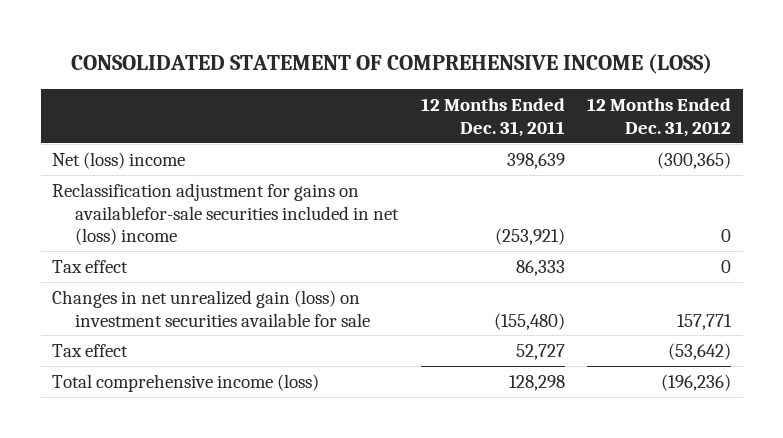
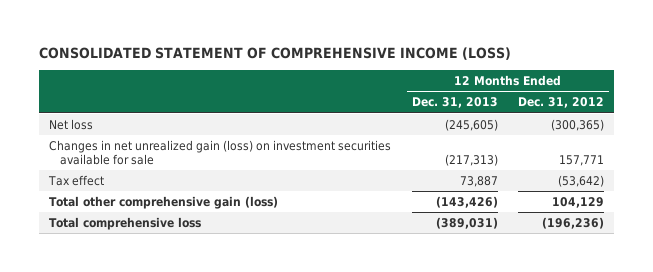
[420,98,565,137] 12 Months Ended Dec. 31, 2011 -> none
none -> [411,97,498,109] Dec. 31, 2013
[51,182,400,246] Reclassification adjustment for gains on availablefor-sale securities included in net (loss) income -> none
[51,259,128,273] Tax effect -> none
[51,151,185,169] Net (loss) income -> [49,119,94,131] Net loss
none -> [49,196,279,210] Total other comprehensive gain (loss)
[51,373,319,392] Total comprehensive income (loss) -> [49,217,202,231] Total comprehensive loss

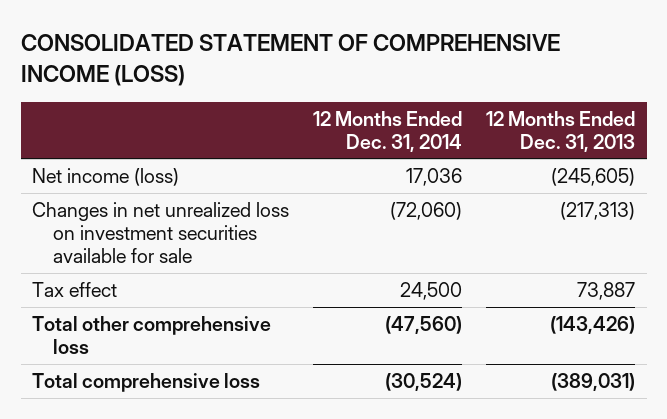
[517,97,604,109] Dec. 31, 2012 -> none
none -> [313,110,463,152] 12 Months Ended Dec. 31, 2014
[49,119,94,131] Net loss -> [32,168,180,187] Net income (loss)
[49,140,392,166] Changes in net unrealized gain (loss) on investment securities available for sale -> [32,202,290,263] Changes in net unrealized loss on investment securities available for sale
[49,196,279,210] Total other comprehensive gain (loss) -> [32,316,272,355] Total other comprehensive loss

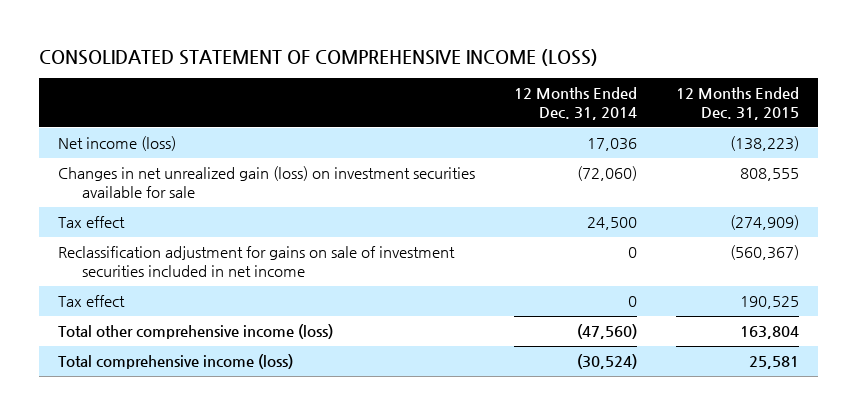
[485,110,635,152] 12 Months Ended Dec. 31, 2013 -> none
none -> [675,86,799,121] 12 Months Ended Dec. 31, 2015
[32,202,290,263] Changes in net unrealized loss on investment securities available for sale -> [58,166,476,199] Changes in net unrealized gain (loss) on investment securities available for sale
none -> [58,246,456,278] Reclassification adjustment for gains on sale of investment securities included in net income
none -> [58,295,126,308] Tax effect
[32,316,272,355] Total other comprehensive loss -> [58,324,334,340] Total other comprehensive income (loss)
[32,373,261,393] Total comprehensive loss -> [58,354,294,370] Total comprehensive income (loss)

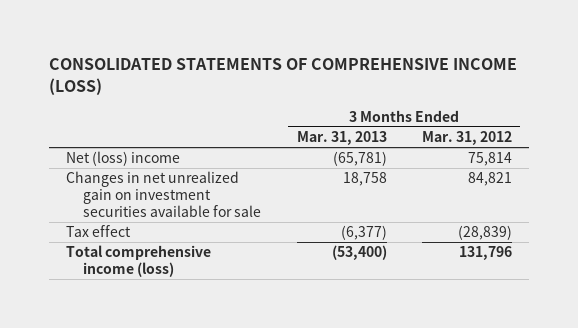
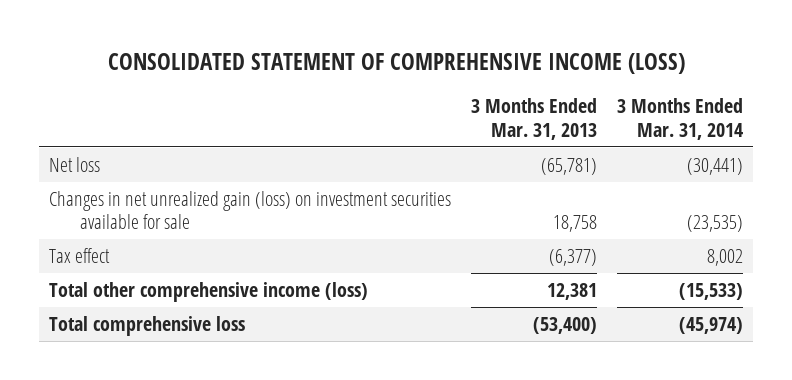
[48,58,517,96] CONSOLIDATED STATEMENTS OF COMPREHENSIVE INCOME (LOSS) -> [108,52,686,74] CONSOLIDATED STATEMENT OF COMPREHENSIVE INCOME (LOSS)
[421,131,512,146] Mar. 31, 2012 -> none
none -> [617,98,744,140] 3 Months Ended Mar. 31, 2014
[66,151,181,167] Net (loss) income -> [48,157,100,173] Net loss
[66,171,262,217] Changes in net unrealized gain on investment securities available for sale -> [48,191,451,230] Changes in net unrealized gain (loss) on investment securities available for sale
none -> [48,282,368,303] Total other comprehensive income (loss)
[66,245,212,277] Total comprehensive income (loss) -> [48,316,245,337] Total comprehensive loss

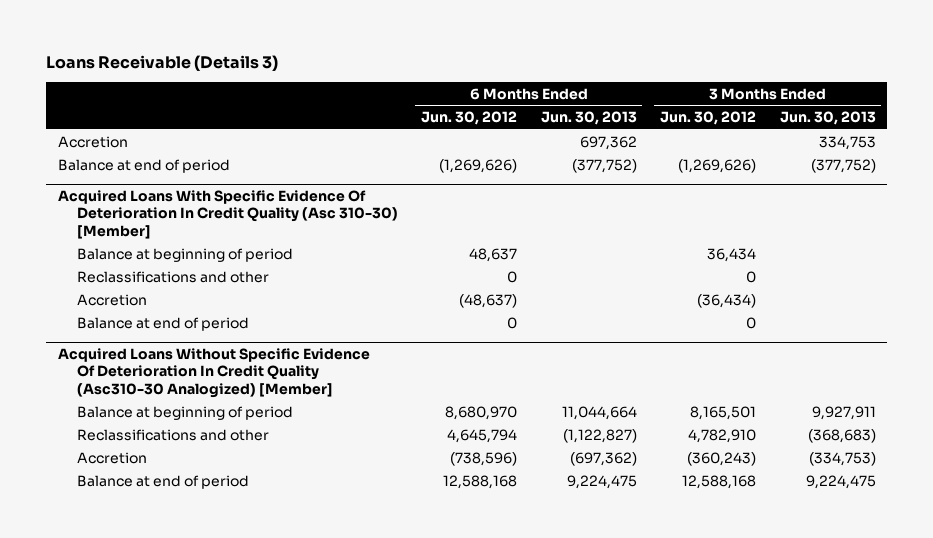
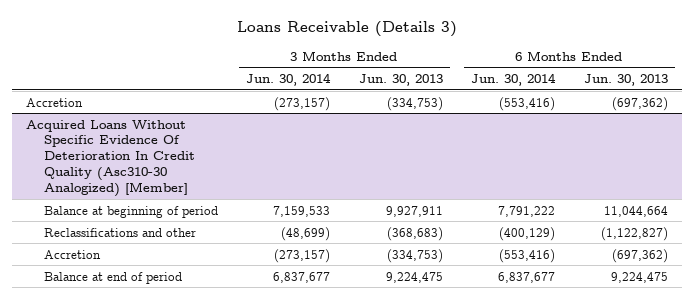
[421,111,518,126] Jun. 30, 2012 -> none
[660,111,757,126] Jun. 30, 2012 -> none
none -> [246,72,332,86] Jun. 30, 2014
none -> [471,72,557,86] Jun. 30, 2014
[57,158,230,173] Balance at end of period -> none
[57,190,398,239] Acquired Loans With Specific Evidence Of Deterioration In Credit Quality (Asc 310-30) [Member] -> none
[76,247,293,262] Balance at beginning of period -> none
[76,270,269,283] Reclassifications and other -> none
[76,293,147,306] Accretion -> none
[76,316,249,331] Balance at end of period -> none
[579,135,637,150] 697,362 -> [611,96,668,111] (697,362)
[818,135,876,150] 334,753 -> [386,96,443,111] (334,753)

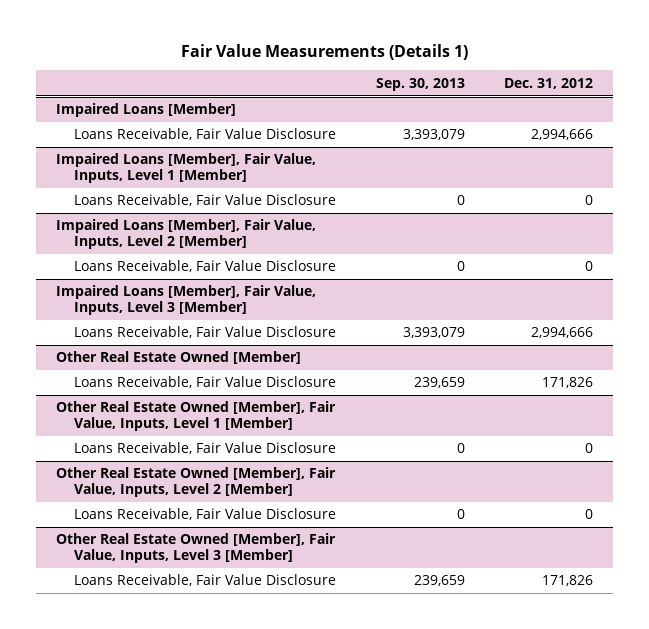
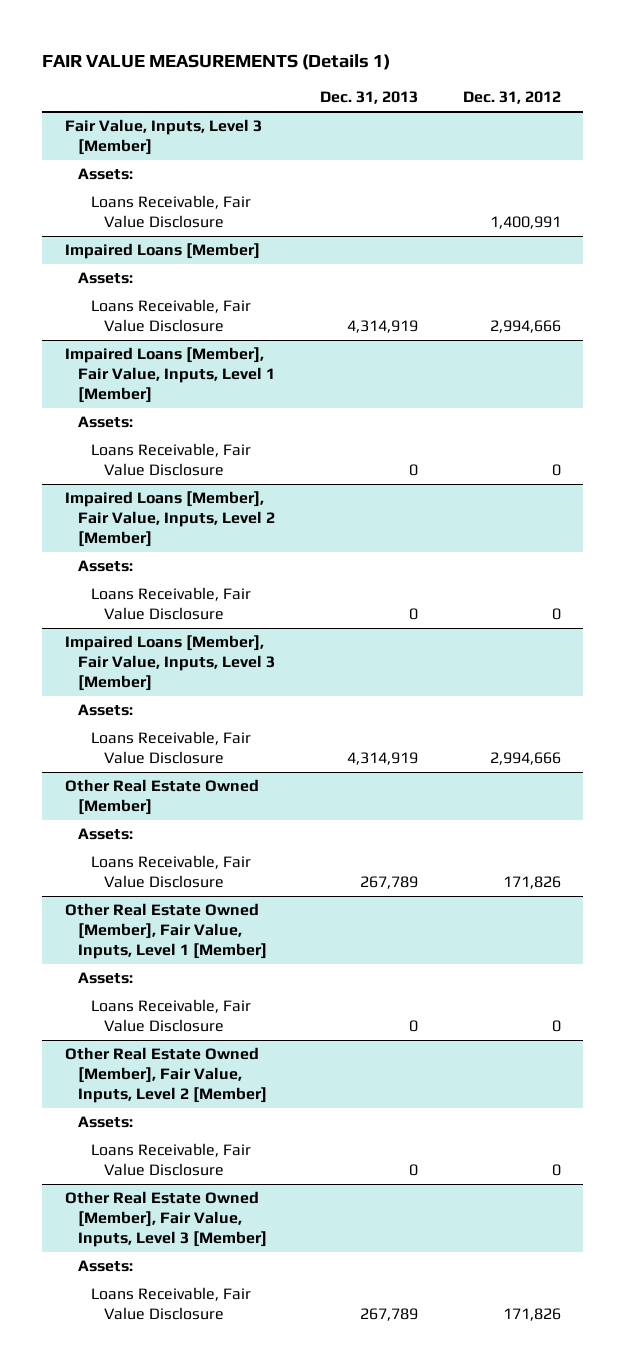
[180,43,468,60] Fair Value Measurements (Details 1) -> [42,54,391,71] FAIR VALUE MEASUREMENTS (Details 1)
[375,77,465,91] Sep. 30, 2013 -> none
none -> [319,91,418,105] Dec. 31, 2013
none -> [64,119,262,155] Fair Value, Inputs, Level 3 [Member]
none -> [78,168,134,181] Assets:
none -> [91,195,252,228] Loans Receivable, Fair Value Disclosure
none -> [78,272,134,285] Assets:
none -> [78,416,134,429] Assets:
none -> [78,560,134,573] Assets:
none -> [78,704,134,717] Assets:
none -> [78,828,134,841] Assets:
none -> [78,972,134,985] Assets:
none -> [78,1116,134,1129] Assets:
none -> [78,1260,134,1273] Assets:

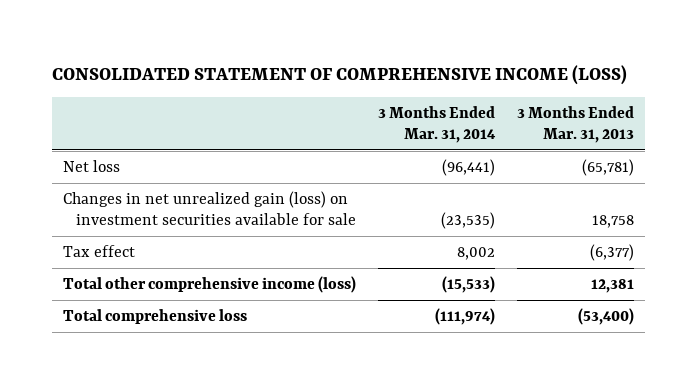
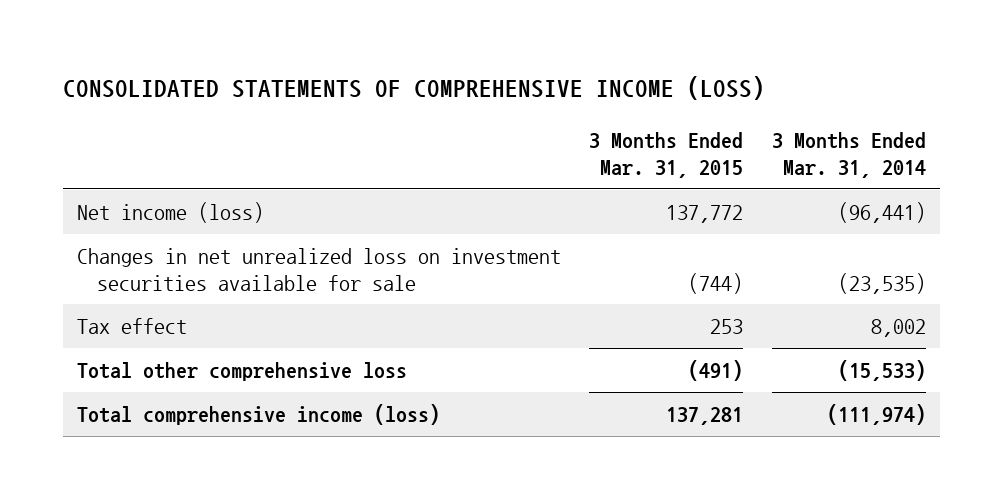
[52,64,628,85] CONSOLIDATED STATEMENT OF COMPREHENSIVE INCOME (LOSS) -> [62,76,765,101] CONSOLIDATED STATEMENTS OF COMPREHENSIVE INCOME (LOSS)
[516,106,634,144] 3 Months Ended Mar. 31, 2013 -> none
none -> [589,131,744,178] 3 Months Ended Mar. 31, 2015
[63,159,121,172] Net loss -> [76,201,264,223] Net income (loss)
[63,190,356,225] Changes in net unrealized gain (loss) on investment securities available for sale -> [76,247,561,291] Changes in net unrealized loss on investment securities available for sale
[63,275,357,293] Total other comprehensive income (loss) -> [76,361,407,381] Total other comprehensive loss
[63,308,248,324] Total comprehensive loss -> [76,403,440,425] Total comprehensive income (loss)

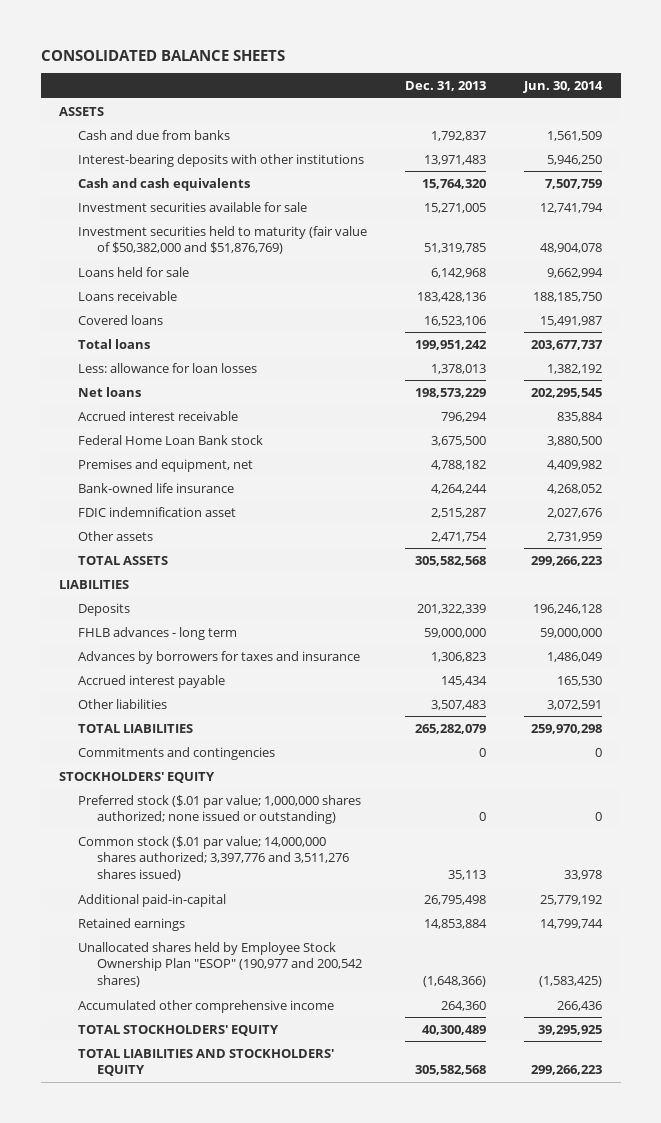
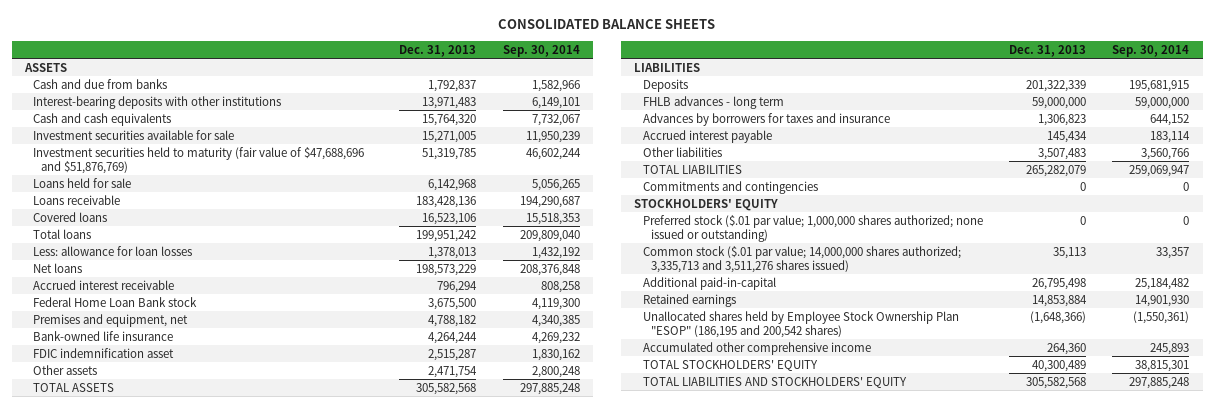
[522,81,603,94] Jun. 30, 2014 -> none
none -> [502,44,580,57] Sep. 30, 2014
[78,225,368,255] Investment securities held to maturity (fair value of $50,382,000 and $51,876,769) -> [33,146,365,174] Investment securities held to maturity (fair value of $47,688,696 and $51,876,769)
[78,835,350,882] Common stock ($.01 par value; 14,000,000 shares authorized; 3,397,776 and 3,511,276 shares issued) -> [642,245,961,273] Common stock ($.01 par value; 14,000,000 shares authorized; 3,335,713 and 3,511,276 shares issued)
[78,941,363,988] Unallocated shares held by Employee Stock Ownership Plan "ESOP" (190,977 and 200,542 shares) -> [642,310,959,338] Unallocated shares held by Employee Stock Ownership Plan "ESOP" (186,195 and 200,542 shares)

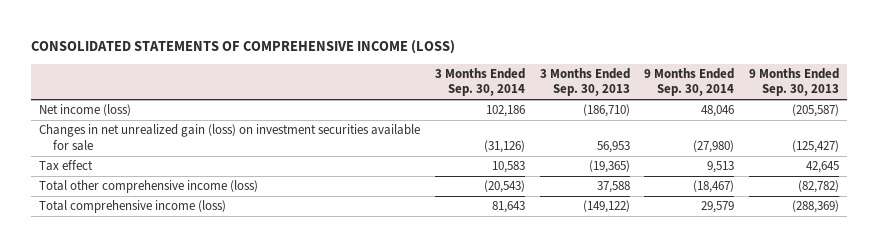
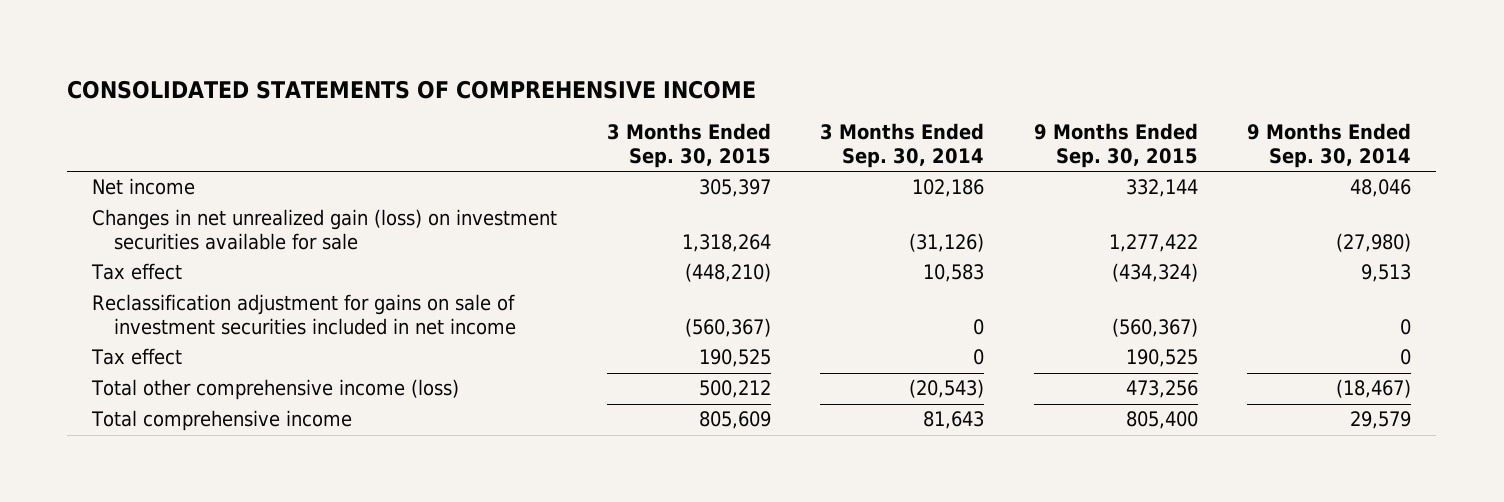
[31,39,456,54] CONSOLIDATED STATEMENTS OF COMPREHENSIVE INCOME (LOSS) -> [67,79,757,99] CONSOLIDATED STATEMENTS OF COMPREHENSIVE INCOME
[539,68,630,97] 3 Months Ended Sep. 30, 2013 -> none
[749,68,840,97] 9 Months Ended Sep. 30, 2013 -> none
none -> [606,123,771,169] 3 Months Ended Sep. 30, 2015
none -> [1033,123,1198,169] 9 Months Ended Sep. 30, 2015
[38,104,131,117] Net income (loss) -> [92,178,196,196] Net income
none -> [92,294,516,336] Reclassification adjustment for gains on sale of investment securities included in net income
none -> [91,348,183,366] Tax effect
[38,200,226,214] Total comprehensive income (loss) -> [91,410,353,432] Total comprehensive income

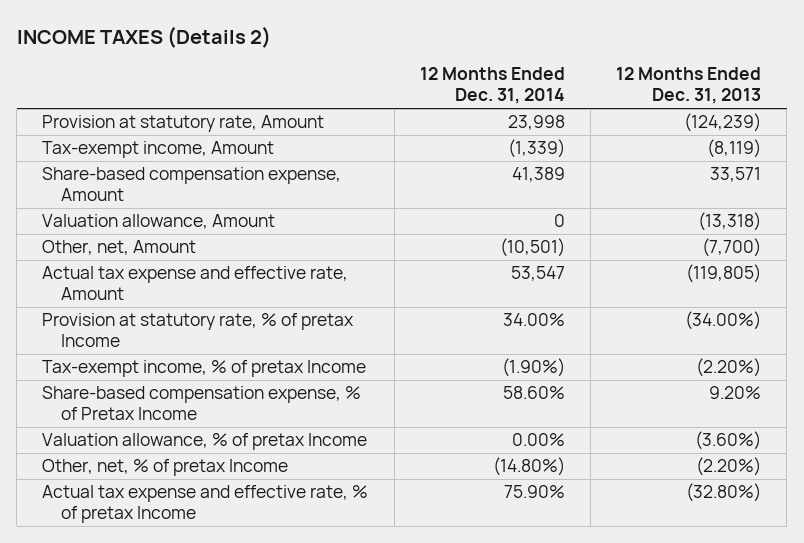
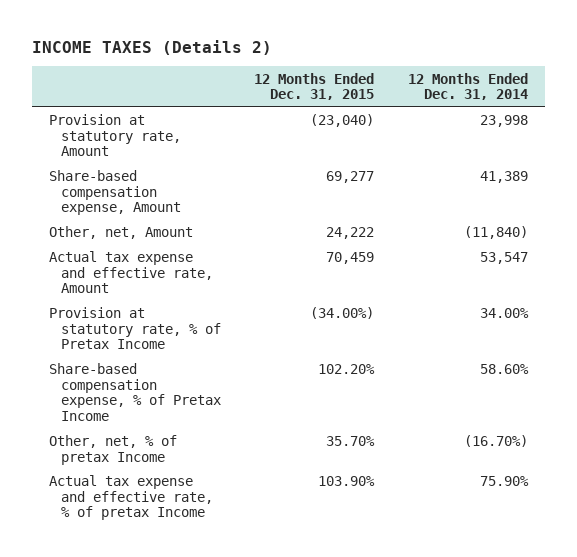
[616,67,762,105] 12 Months Ended Dec. 31, 2013 -> none
none -> [254,72,375,101] 12 Months Ended Dec. 31, 2015
[42,141,275,159] Tax-exempt income, Amount -> none
[42,214,276,230] Valuation allowance, Amount -> none
[499,238,565,258] (10,501) -> [463,226,528,240] (11,840)
[42,360,367,378] Tax-exempt income, % of pretax Income -> none
[42,313,355,348] Provision at statutory rate, % of pretax Income -> [48,307,221,350] Provision at statutory rate, % of Pretax Income
[42,433,368,451] Valuation allowance, % of pretax Income -> none
[492,457,565,477] (14.80%) -> [463,435,528,448] (16.70%)

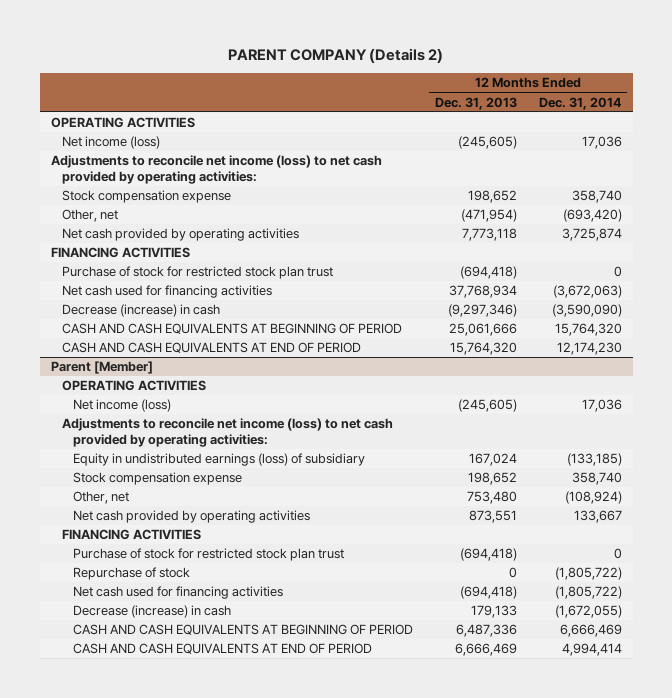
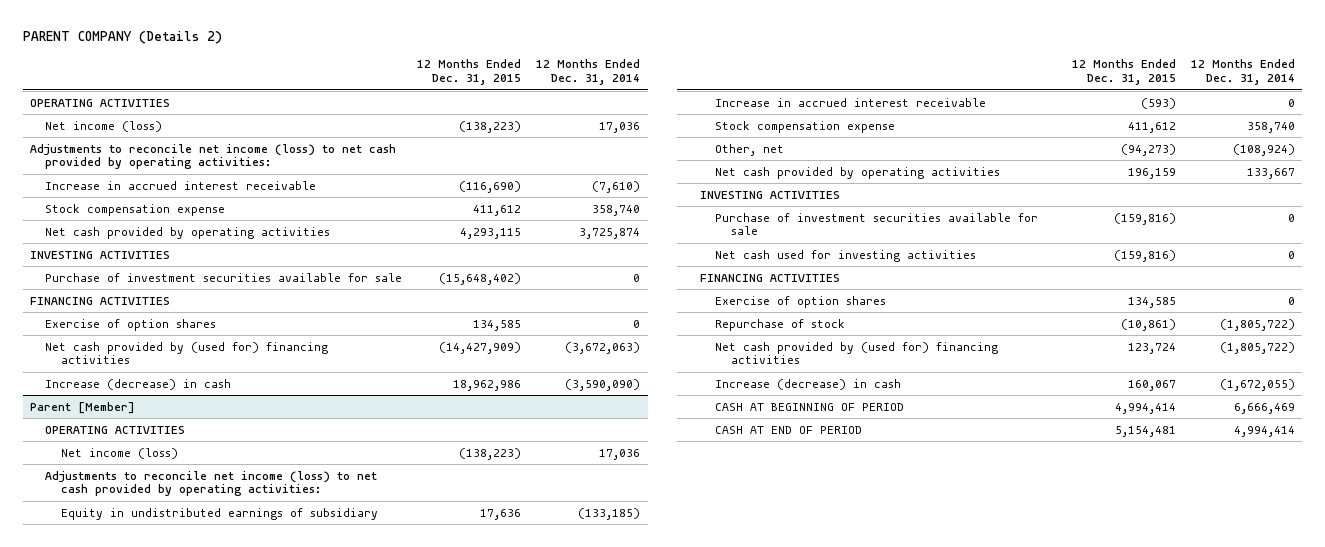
[434,96,517,110] Dec. 31, 2013 -> none
none -> [417,59,522,86] 12 Months Ended Dec. 31, 2015
none -> [45,180,317,190] Increase in accrued interest receivable
[61,209,118,223] Other, net -> none
none -> [30,250,171,259] INVESTING ACTIVITIES
none -> [45,272,403,282] Purchase of investment securities available for sale
[61,266,333,280] Purchase of stock for restricted stock plan trust -> none
[61,323,402,335] CASH AND CASH EQUIVALENTS AT BEGINNING OF PERIOD -> none
[61,342,361,354] CASH AND CASH EQUIVALENTS AT END OF PERIOD -> none
none -> [45,318,217,331] Exercise of option shares
[61,285,272,299] Net cash used for financing activities -> [45,341,329,365] Net cash provided by (used for) financing activities
[61,304,220,318] Decrease (increase) in cash -> [45,378,232,390] Increase (decrease) in cash
[73,453,366,467] Equity in undistributed earnings (loss) of subsidiary -> [60,507,378,520] Equity in undistributed earnings of subsidiary
none -> [715,97,987,107] Increase in accrued interest receivable
none -> [699,190,840,199] INVESTING ACTIVITIES
none -> [715,212,1039,236] Purchase of investment securities available for sale
none -> [715,249,977,262] Net cash used for investing activities
[73,548,345,562] Purchase of stock for restricted stock plan trust -> none
none -> [715,295,887,308] Exercise of option shares
[73,586,284,600] Net cash used for financing activities -> [715,341,999,365] Net cash provided by (used for) financing activities
[73,605,232,619] Decrease (increase) in cash -> [715,378,902,390] Increase (decrease) in cash
[73,624,414,636] CASH AND CASH EQUIVALENTS AT BEGINNING OF PERIOD -> [715,402,905,411] CASH AT BEGINNING OF PERIOD
[73,643,373,655] CASH AND CASH EQUIVALENTS AT END OF PERIOD -> [715,425,863,434] CASH AT END OF PERIOD

